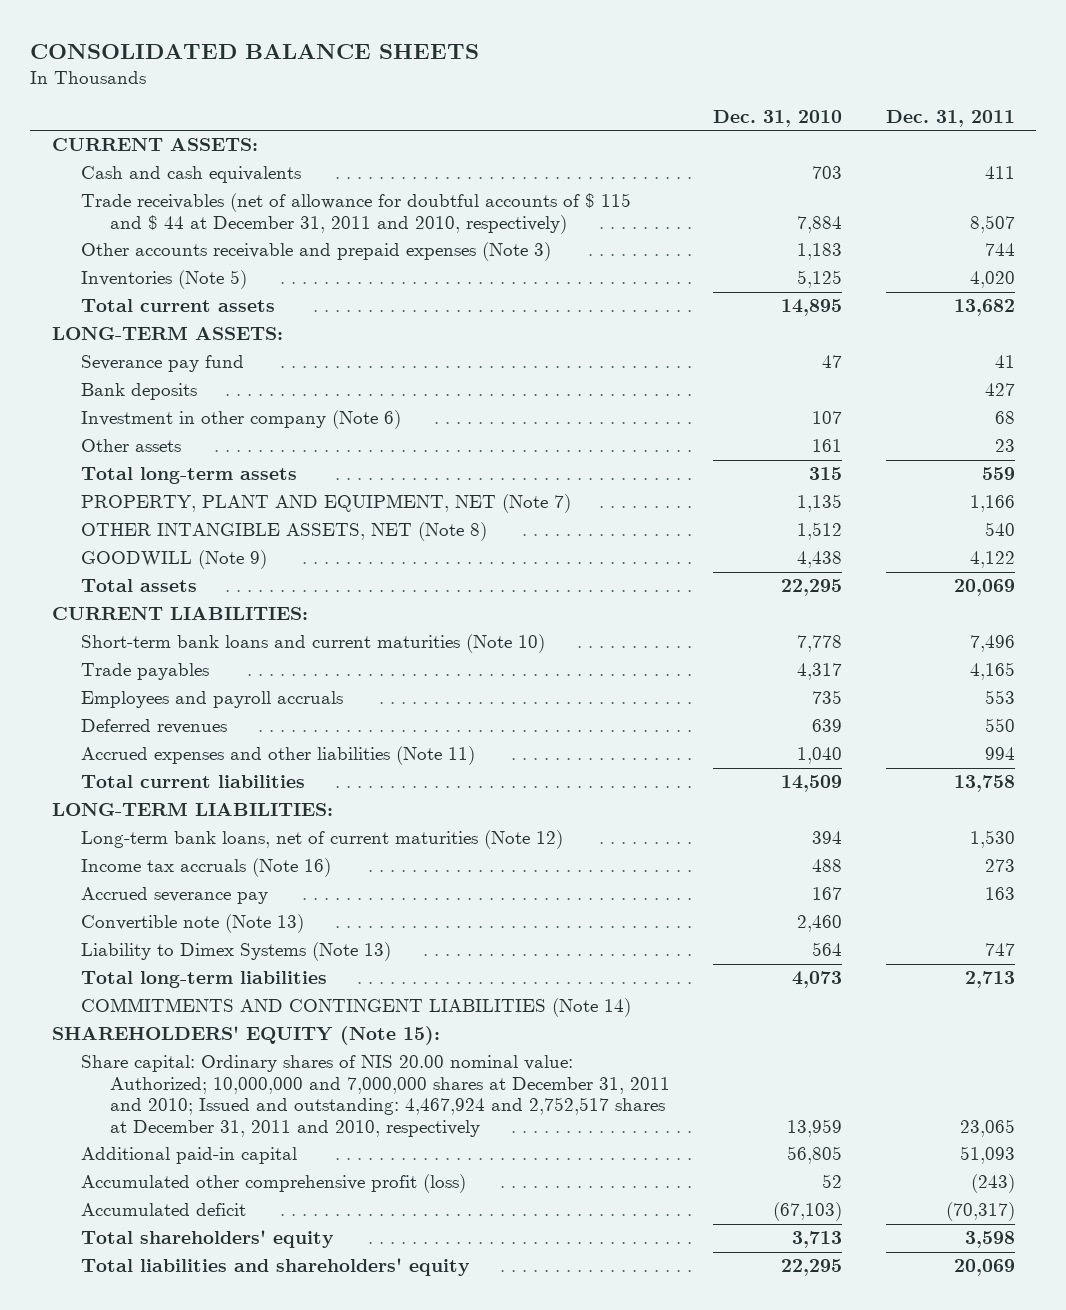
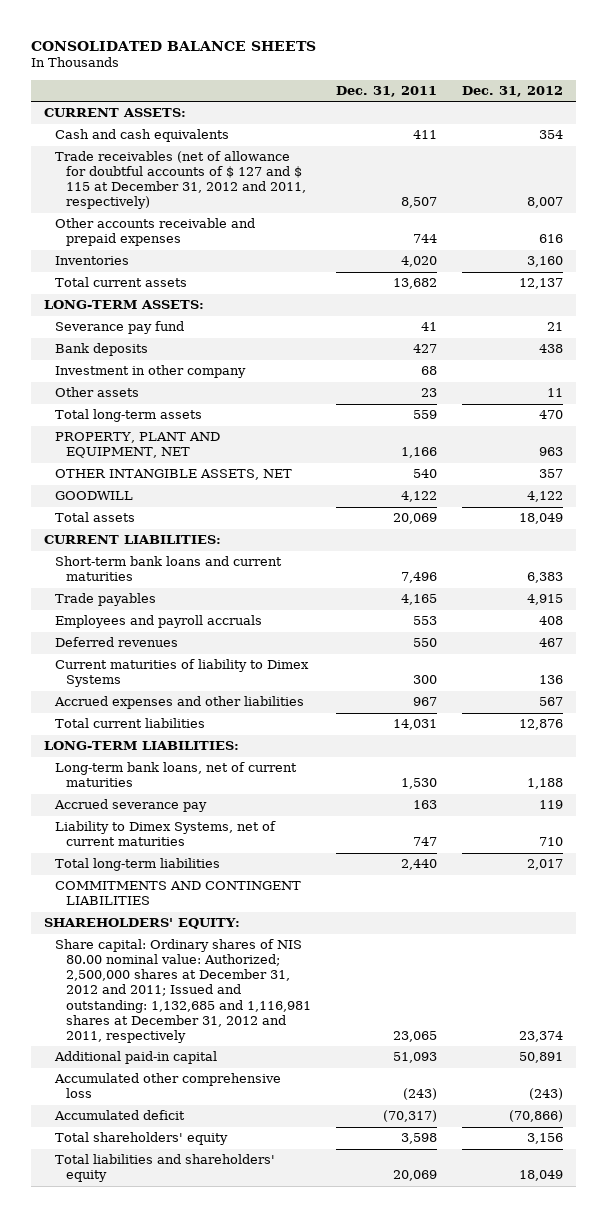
[713,109,843,127] Dec. 31, 2010 -> none
none -> [462,85,564,97] Dec. 31, 2012
[81,193,632,234] Trade receivables (net of allowance for doubtful accounts of $ 115 and $ 44 at December 31, 2011 and 2010, respectively) -> [55,151,307,210] Trade receivables (net of allowance for doubtful accounts of $ 127 and $ 115 at December 31, 2012 and 2011, respectively)
[81,242,552,262] Other accounts receivable and prepaid expenses (Note 3) -> [55,218,256,247] Other accounts receivable and prepaid expenses
[81,270,248,290] Inventories (Note 5) -> [55,256,130,266] Inventories
[81,410,402,430] Investment in other company (Note 6) -> [55,365,247,379] Investment in other company
[81,494,572,514] PROPERTY, PLANT AND EQUIPMENT, NET (Note 7) -> [55,432,221,459] PROPERTY, PLANT AND EQUIPMENT, NET
[81,522,488,542] OTHER INTANGIBLE ASSETS, NET (Note 8) -> [55,469,293,481] OTHER INTANGIBLE ASSETS, NET
[81,550,268,570] GOODWILL (Note 9) -> [55,491,134,501] GOODWILL
[81,634,546,654] Short-term bank loans and current maturities (Note 10) -> [55,556,283,582] Short-term bank loans and current maturities
none -> [55,659,310,688] Current maturities of liability to Dimex Systems
[81,746,476,766] Accrued expenses and other liabilities (Note 11) -> [54,696,305,710] Accrued expenses and other liabilities
[984,747,1015,761] 994 -> [413,697,438,707] 967
[953,775,1015,793] 13,758 -> [393,719,438,731] 14,031
[81,858,332,878] Income tax accruals (Note 16) -> none
[81,830,564,850] Long-term bank loans, net of current maturities (Note 12) -> [55,762,298,788] Long-term bank loans, net of current maturities
[81,914,305,934] Convertible note (Note 13) -> none
[81,942,392,962] Liability to Dimex Systems (Note 13) -> [55,821,277,847] Liability to Dimex Systems, net of current maturities
[964,971,1015,989] 2,713 -> [401,859,438,871] 2,440
[81,998,632,1018] COMMITMENTS AND CONTINGENT LIABILITIES (Note 14) -> [55,881,302,906] COMMITMENTS AND CONTINGENT LIABILITIES
[51,1026,440,1046] SHAREHOLDERS' EQUITY (Note 15): -> [43,918,240,930] SHAREHOLDERS' EQUITY:
[81,1055,671,1137] Share capital: Ordinary shares of NIS 20.00 nominal value: Authorized; 10,000,000 and 7,000,000 shares at December 31, 2011 and 2010; Issued and outstanding: 4,467,924 and 2,752,517 shares at December 31, 2011 and 2010, respectively -> [55,939,312,1043] Share capital: Ordinary shares of NIS 80.00 nominal value: Authorized; 2,500,000 shares at December 31, 2012 and 2011; Issued and outstanding: 1,132,685 and 1,116,981 shares at December 31, 2012 and 2011, respectively
[81,1174,467,1194] Accumulated other comprehensive profit (loss) -> [54,1073,282,1099] Accumulated other comprehensive loss

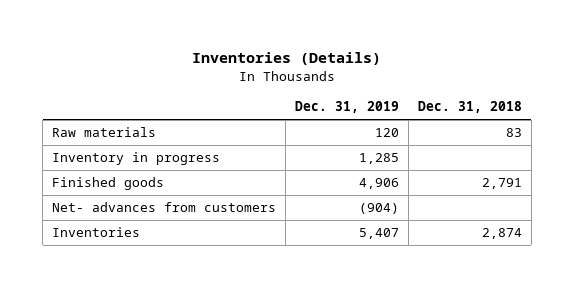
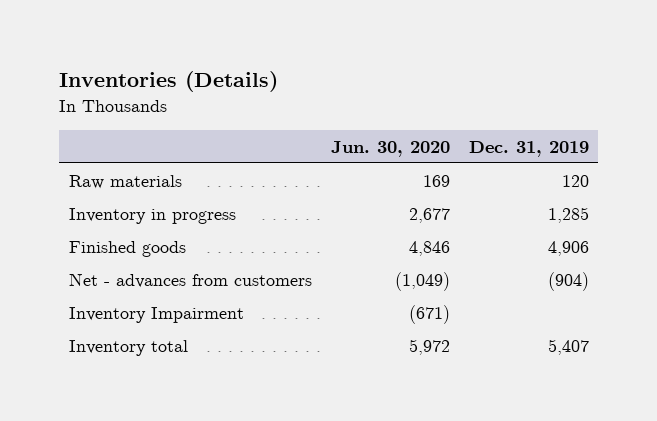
[417,101,522,114] Dec. 31, 2018 -> none
none -> [330,140,450,157] Jun. 30, 2020
[52,202,277,213] Net- advances from customers -> [68,272,312,288] Net - advances from customers
none -> [68,306,244,323] Inventory Impairment
[52,227,141,238] Inventories -> [68,339,188,356] Inventory total

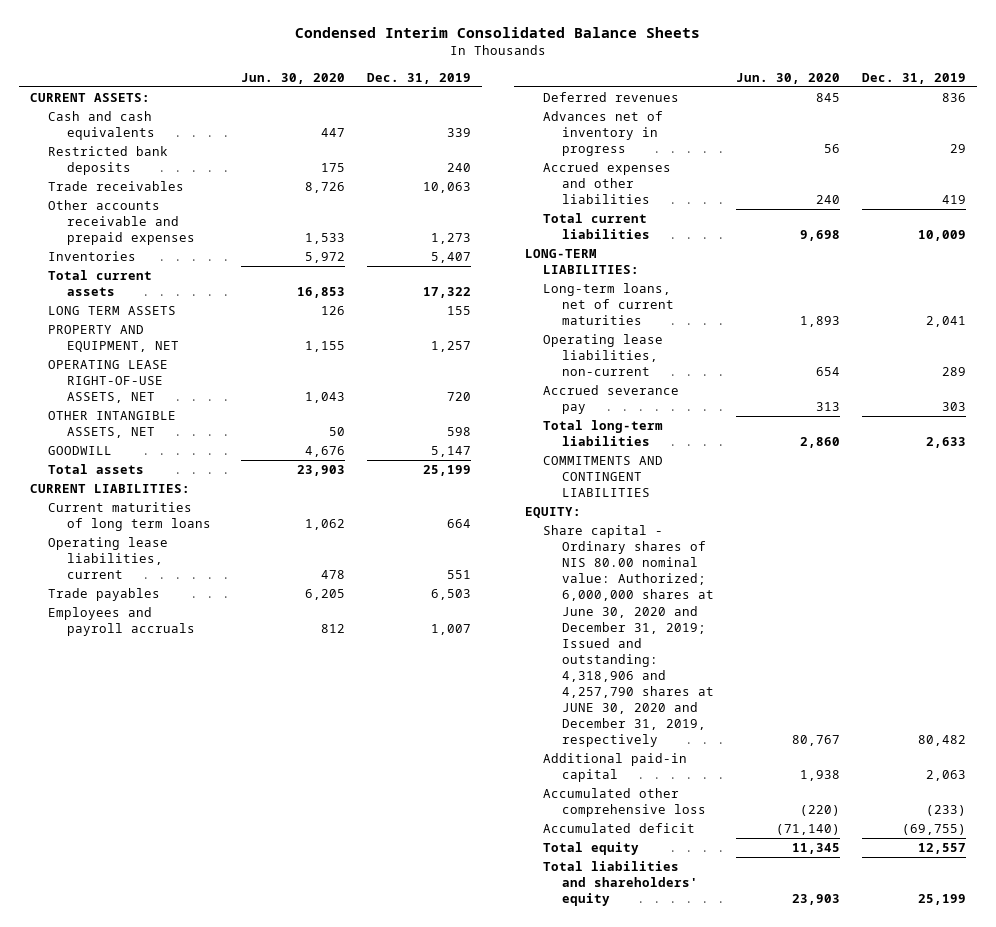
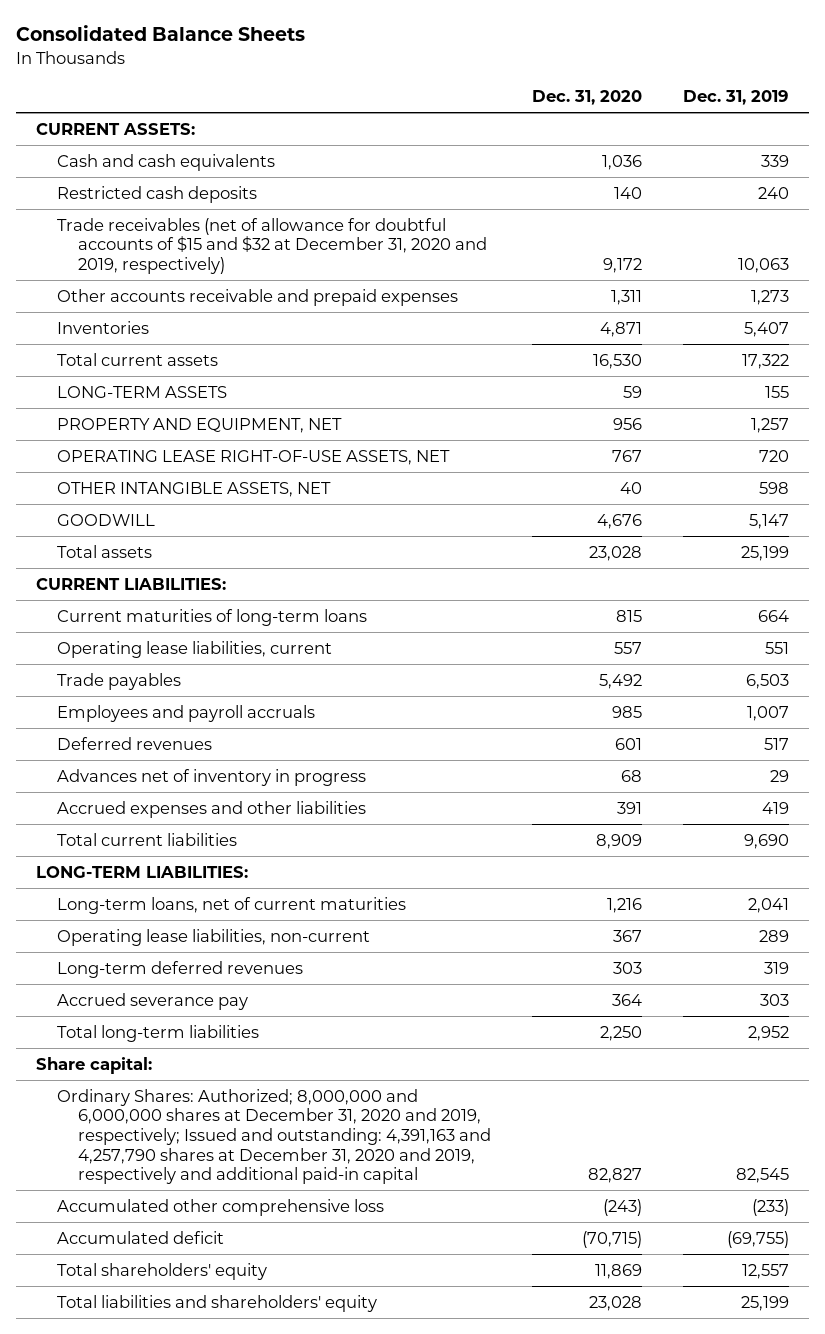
[294,27,700,39] Condensed Interim Consolidated Balance Sheets -> [15,25,305,42] Consolidated Balance Sheets
[241,72,346,84] Jun. 30, 2020 -> none
none -> [531,90,642,106] Dec. 31, 2020
[48,146,169,176] Restricted bank deposits -> [56,185,257,203] Restricted cash deposits
[48,181,185,192] Trade receivables -> [56,217,487,275] Trade receivables (net of allowance for doubtful accounts of $15 and $32 at December 31, 2020 and 2019, respectively)
[48,306,177,316] LONG TERM ASSETS -> [56,385,227,398] LONG-TERM ASSETS
[48,502,212,532] Current maturities of long term loans -> [56,608,367,626] Current maturities of long-term loans
[942,93,967,103] 836 -> [763,737,789,750] 517
[918,230,967,242] 10,009 -> [743,833,789,849] 9,690
none -> [56,960,303,978] Long-term deferred revenues
[543,456,664,498] COMMITMENTS AND CONTINGENT LIABILITIES -> none
[524,507,581,519] EQUITY: -> none
[543,753,688,783] Additional paid-in capital -> none
[926,437,967,449] 2,633 -> [747,1025,789,1041] 2,952
none -> [36,1056,153,1074] Share capital:
[543,525,715,748] Share capital - Ordinary shares of NIS 80.00 nominal value: Authorized; 6,000,000 shares at June 30, 2020 and December 31, 2019; Issued and outstanding: 4,318,906 and 4,257,790 shares at JUNE 30, 2020 and December 31, 2019, respectively -> [56,1088,491,1185] Ordinary Shares: Authorized; 8,000,000 and 6,000,000 shares at December 31, 2020 and 2019, respectively; Issued and outstanding: 4,391,163 and 4,257,790 shares at December 31, 2020 and 2019, respectively and additional paid-in capital
[918,735,967,747] 80,482 -> [735,1168,789,1184] 82,545
[543,842,640,856] Total equity -> [56,1262,267,1280] Total shareholders' equity

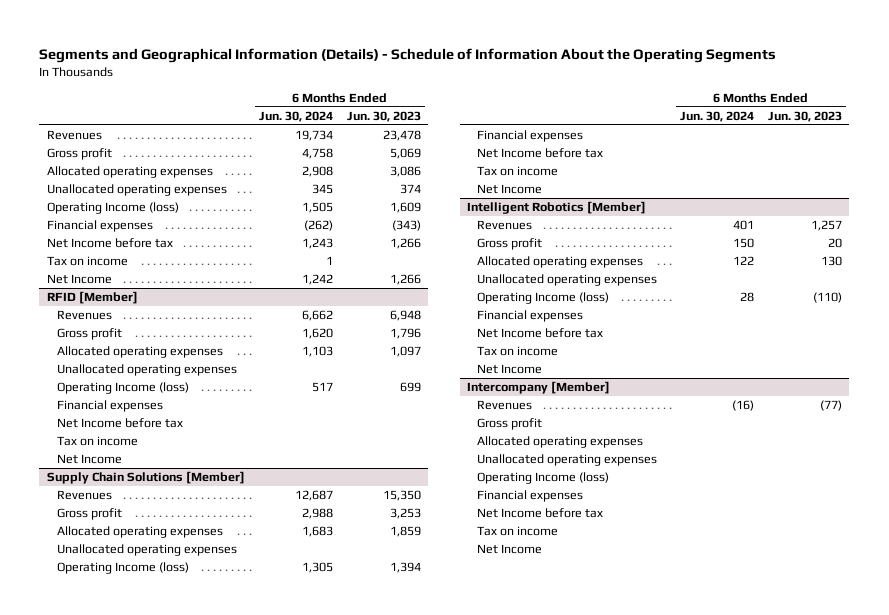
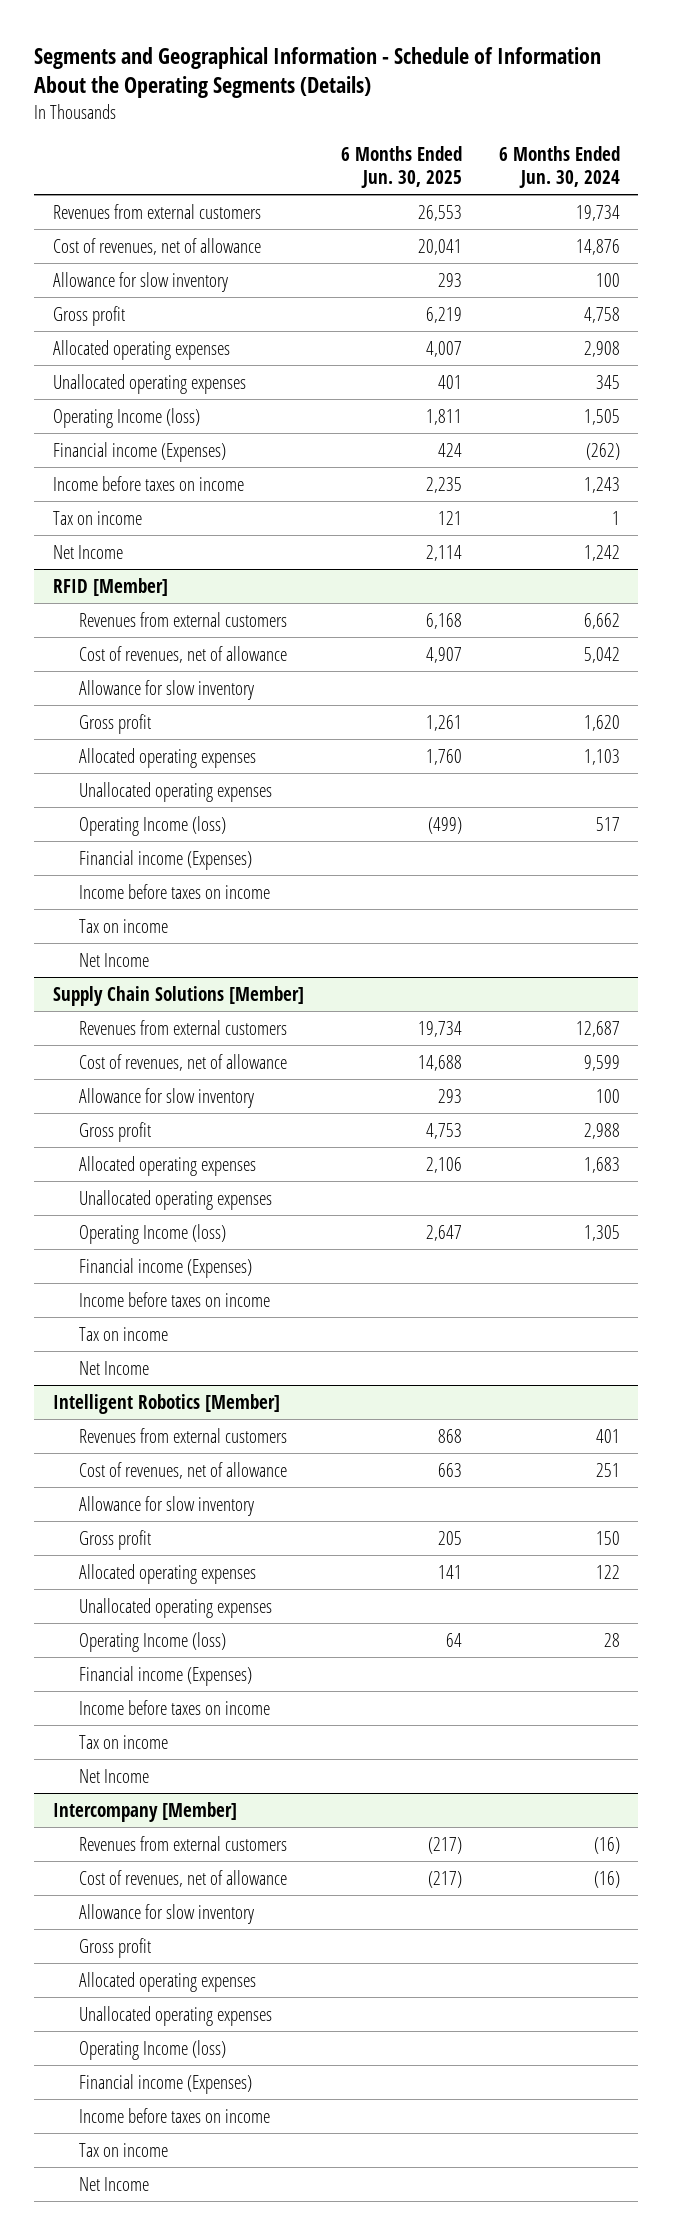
[39,48,777,64] Segments and Geographical Information (Details) - Schedule of Information About the Operating Segments -> [34,46,602,99] Segments and Geographical Information - Schedule of Information About the Operating Segments (Details)
[347,111,422,123] Jun. 30, 2023 -> none
none -> [340,146,462,189] 6 Months Ended Jun. 30, 2025
[46,130,102,141] Revenues -> [52,203,261,219] Revenues from external customers
none -> [52,237,261,255] Cost of revenues, net of allowance
none -> [52,271,228,292] Allowance for slow inventory
[46,220,153,233] Financial expenses -> [52,441,226,462] Financial income (Expenses)
[46,238,173,249] Net Income before tax -> [52,475,244,491] Income before taxes on income
[56,310,112,321] Revenues -> [79,611,288,627] Revenues from external customers
none -> [79,645,288,663] Cost of revenues, net of allowance
none -> [79,679,255,700] Allowance for slow inventory
[56,400,163,413] Financial expenses -> [79,849,253,870] Financial income (Expenses)
[56,418,183,429] Net Income before tax -> [79,883,271,899] Income before taxes on income
[56,490,112,501] Revenues -> [79,1019,288,1035] Revenues from external customers
none -> [79,1053,288,1071] Cost of revenues, net of allowance
none -> [79,1087,255,1108] Allowance for slow inventory
[477,130,584,143] Financial expenses -> [79,1257,253,1278] Financial income (Expenses)
[477,148,604,159] Net Income before tax -> [79,1291,271,1307] Income before taxes on income
[477,220,533,231] Revenues -> [79,1427,288,1443] Revenues from external customers
none -> [79,1461,288,1479] Cost of revenues, net of allowance
none -> [79,1495,255,1516] Allowance for slow inventory
[477,310,584,323] Financial expenses -> [79,1665,253,1686] Financial income (Expenses)
[477,328,604,339] Net Income before tax -> [79,1699,271,1715] Income before taxes on income
[477,400,533,411] Revenues -> [79,1835,288,1851] Revenues from external customers
none -> [79,1869,288,1887] Cost of revenues, net of allowance
none -> [79,1903,255,1924] Allowance for slow inventory
[477,490,584,503] Financial expenses -> [79,2073,253,2094] Financial income (Expenses)
[477,508,604,519] Net Income before tax -> [79,2107,271,2123] Income before taxes on income

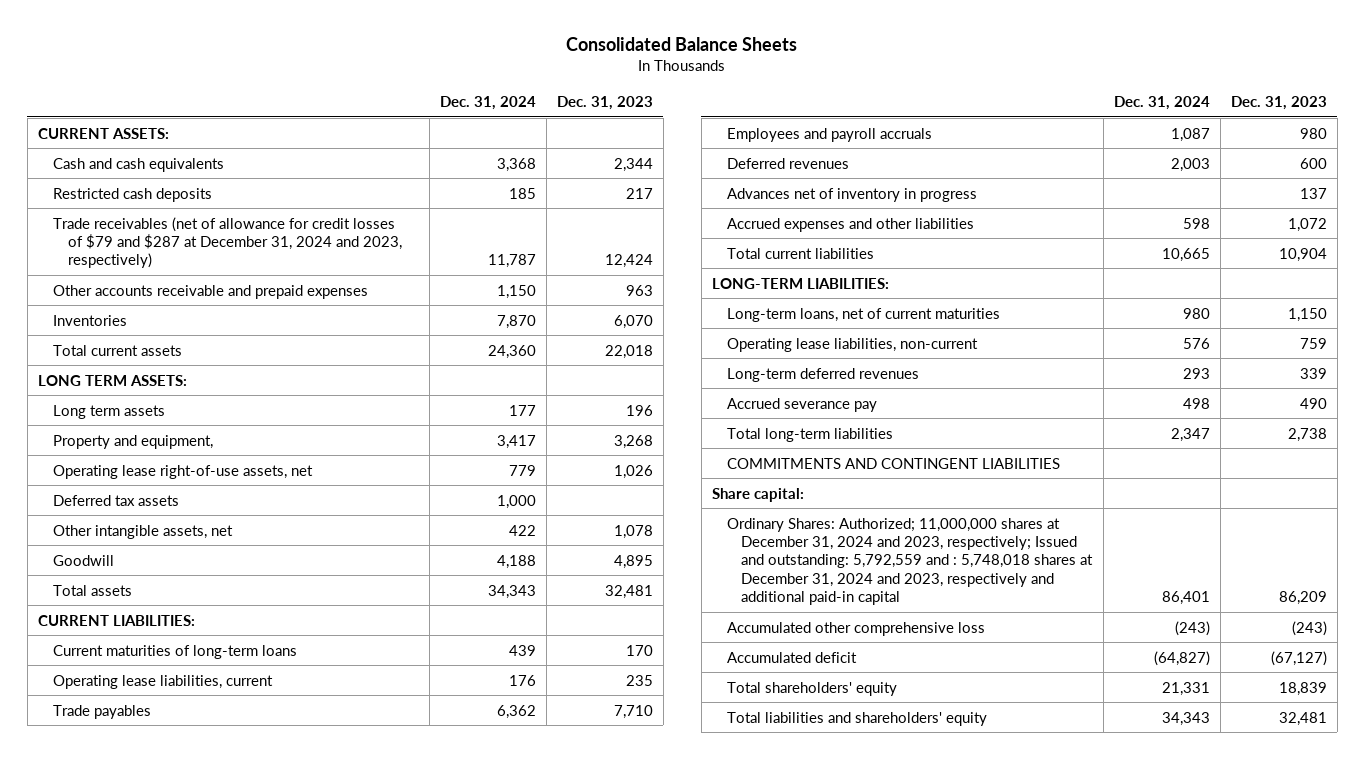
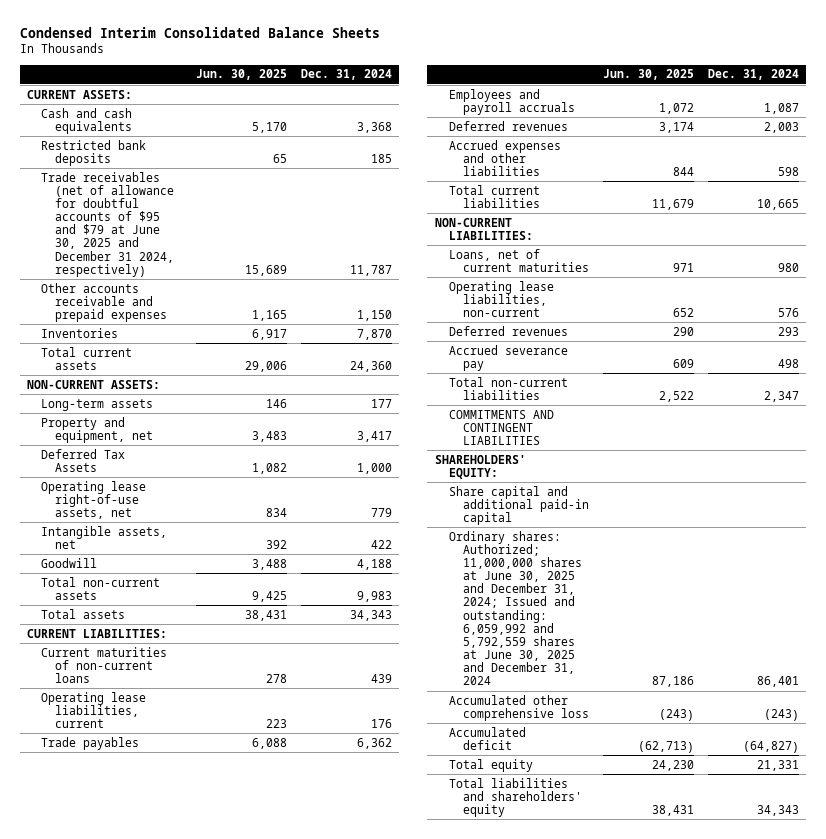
[566,36,798,51] Consolidated Balance Sheets -> [20,26,381,38] Condensed Interim Consolidated Balance Sheets
[556,96,653,111] Dec. 31, 2023 -> none
none -> [195,69,287,81] Jun. 30, 2025
[52,187,212,202] Restricted cash deposits -> [41,139,147,166] Restricted bank deposits
[52,216,402,269] Trade receivables (net of allowance for credit losses of $79 and $287 at December 31, 2024 and 2023, respectively) -> [41,171,175,277] Trade receivables (net of allowance for doubtful accounts of $95 and $79 at June 30, 2025 and December 31 2024, respectively)
[37,374,187,386] LONG TERM ASSETS: -> [27,379,161,389] NON-CURRENT ASSETS:
[52,404,165,419] Long term assets -> [41,398,154,411] Long-term assets
[52,434,213,449] Property and equipment, -> [41,416,154,443] Property and equipment, net
none -> [41,448,126,472] Deferred Tax Assets
[52,494,179,506] Deferred tax assets -> none
[52,524,233,539] Other intangible assets, net -> [41,525,168,549] Intangible assets, net
none -> [41,576,161,600] Total non-current assets
[52,644,297,659] Current maturities of long-term loans -> [41,646,168,683] Current maturities of non-current loans
[726,187,977,202] Advances net of inventory in progress -> none
[711,277,889,289] LONG-TERM LIABILITIES: -> [434,217,533,240] NON-CURRENT LIABILITIES:
[726,307,1000,322] Long-term loans, net of current maturities -> [448,248,589,272] Loans, net of current maturities
[726,367,919,382] Long-term deferred revenues -> [448,325,568,336] Deferred revenues
[726,427,893,442] Total long-term liabilities -> [448,376,568,400] Total non-current liabilities
[711,487,804,502] Share capital: -> none
none -> [434,454,526,479] SHAREHOLDERS' EQUITY:
none -> [448,485,589,525] Share capital and additional paid-in capital
[726,517,1094,606] Ordinary Shares: Authorized; 11,000,000 shares at December 31, 2024 and 2023, respectively; Issued and outstanding: 5,792,559 and : 5,748,018 shares at December 31, 2024 and 2023, respectively and additional paid-in capital -> [448,530,582,686] Ordinary shares: Authorized; 11,000,000 shares at June 30, 2025 and December 31, 2024; Issued and outstanding: 6,059,992 and 5,792,559 shares at June 30, 2025 and December 31, 2024
[726,681,897,696] Total shareholders' equity -> [448,758,533,772] Total equity

